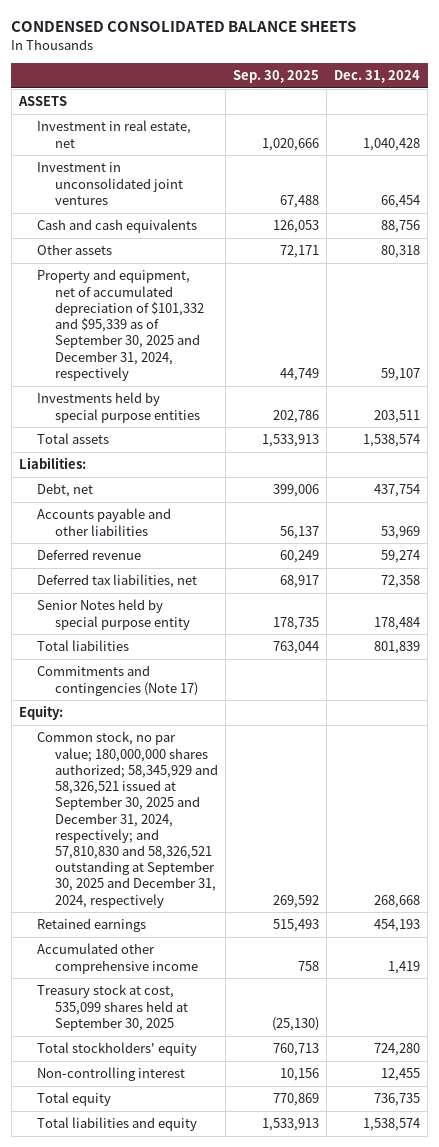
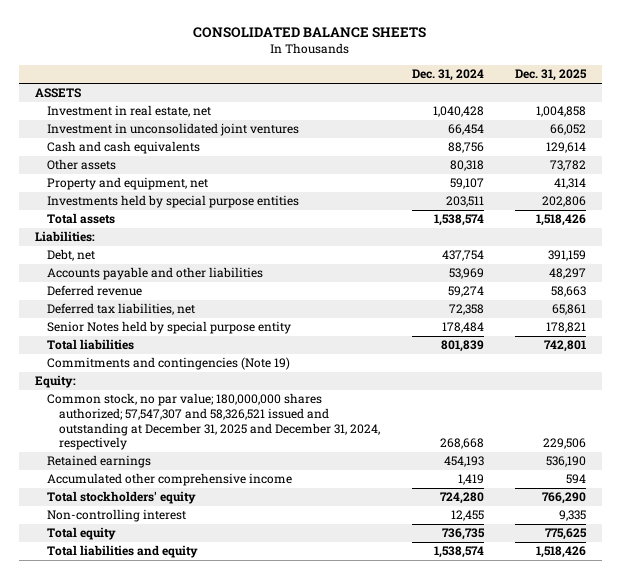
[11,20,357,32] CONDENSED CONSOLIDATED BALANCE SHEETS -> [193,27,427,39] CONSOLIDATED BALANCE SHEETS
[233,70,320,84] Sep. 30, 2025 -> none
none -> [515,69,588,82] Dec. 31, 2025
[36,269,205,381] Property and equipment, net of accumulated depreciation of $101,332 and $95,339 as of September 30, 2025 and December 31, 2024, respectively -> [46,177,208,191] Property and equipment, net
[36,665,199,696] Commitments and contingencies (Note 17) -> [46,357,290,371] Commitments and contingencies (Note 19)
[36,731,219,908] Common stock, no par value; 180,000,000 shares authorized; 58,345,929 and 58,326,521 issued at September 30, 2025 and December 31, 2024, respectively; and 57,810,830 and 58,326,521 outstanding at September 30, 2025 and December 31, 2024, respectively -> [46,393,381,451] Common stock, no par value; 180,000,000 shares authorized; 57,547,307 and 58,326,521 issued and outstanding at December 31, 2025 and December 31, 2024, respectively
[36,984,189,1031] Treasury stock at cost, 535,099 shares held at September 30, 2025 -> none

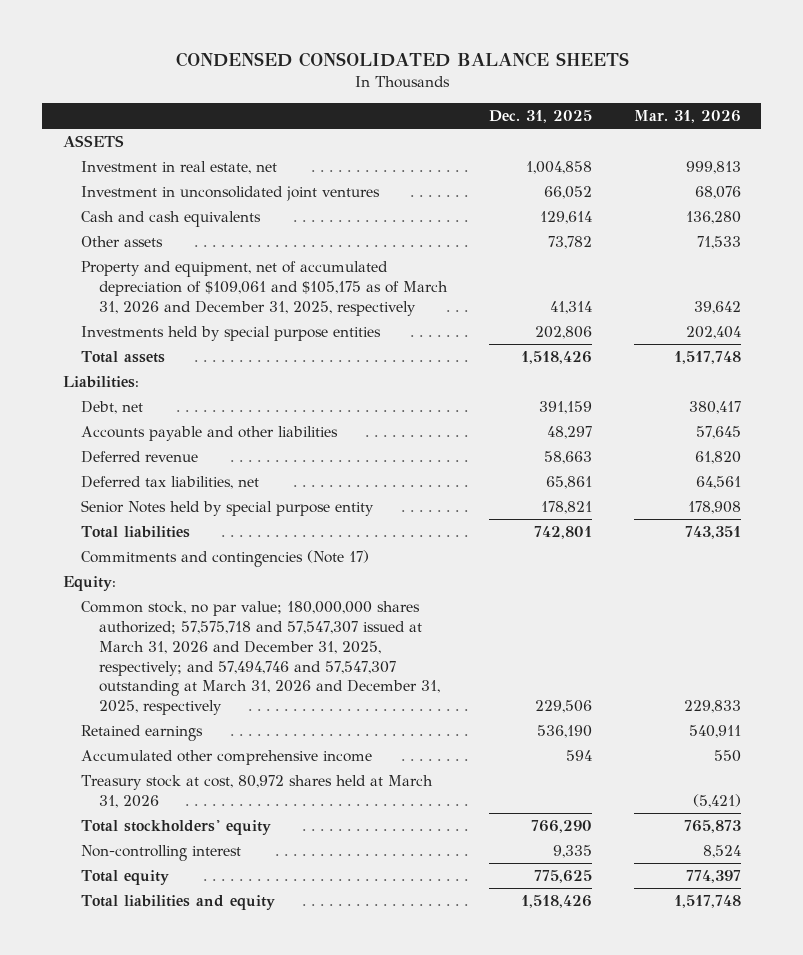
[193,27,427,39] CONSOLIDATED BALANCE SHEETS -> [175,52,629,68] CONDENSED CONSOLIDATED BALANCE SHEETS
[411,69,484,82] Dec. 31, 2024 -> none
none -> [633,109,741,123] Mar. 31, 2026
[46,177,208,191] Property and equipment, net -> [81,261,449,316] Property and equipment, net of accumulated depreciation of $109,061 and $105,175 as of March 31, 2026 and December 31, 2025, respectively
[46,357,290,371] Commitments and contingencies (Note 19) -> [81,550,370,568] Commitments and contingencies (Note 17)
[46,393,381,451] Common stock, no par value; 180,000,000 shares authorized; 57,547,307 and 58,326,521 issued and outstanding at December 31, 2025 and December 31, 2024, respectively -> [81,601,441,716] Common stock, no par value; 180,000,000 shares authorized; 57,575,718 and 57,547,307 issued at March 31, 2026 and December 31, 2025, respectively; and 57,494,746 and 57,547,307 outstanding at March 31, 2026 and December 31, 2025, respectively
none -> [81,775,434,808] Treasury stock at cost, 80,972 shares held at March 31, 2026

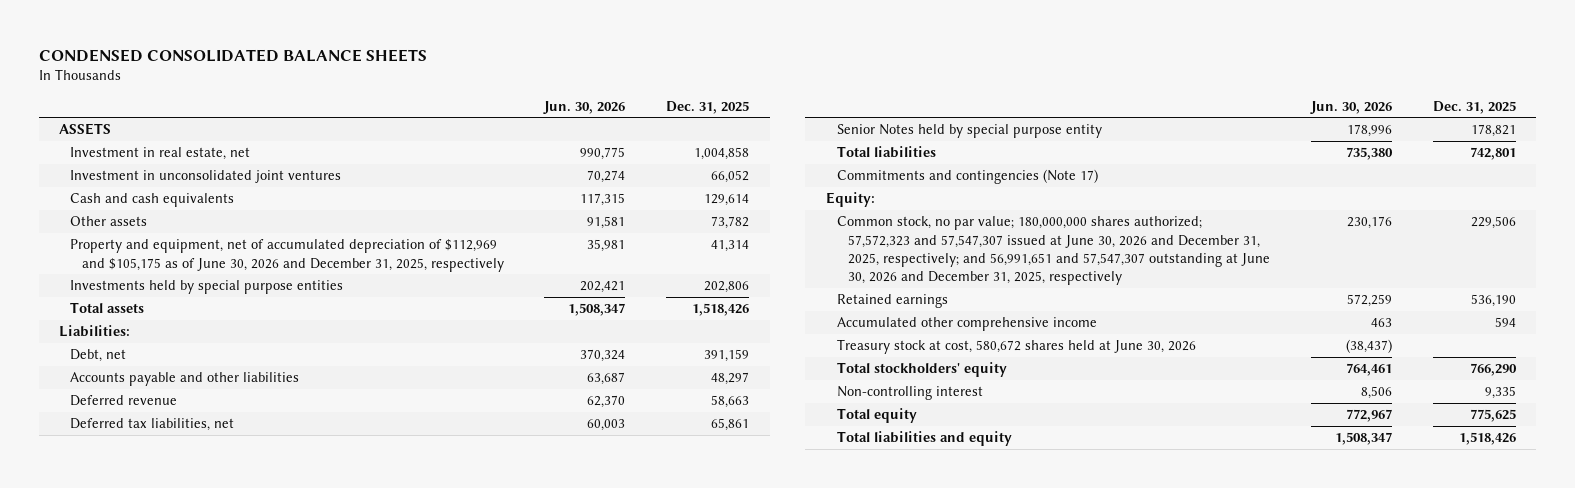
[633,109,741,123] Mar. 31, 2026 -> none
none -> [543,100,626,114] Jun. 30, 2026
[81,261,449,316] Property and equipment, net of accumulated depreciation of $109,061 and $105,175 as of March 31, 2026 and December 31, 2025, respectively -> [70,239,504,272] Property and equipment, net of accumulated depreciation of $112,969 and $105,175 as of June 30, 2026 and December 31, 2025, respectively
[81,601,441,716] Common stock, no par value; 180,000,000 shares authorized; 57,575,718 and 57,547,307 issued at March 31, 2026 and December 31, 2025, respectively; and 57,494,746 and 57,547,307 outstanding at March 31, 2026 and December 31, 2025, respectively -> [837,216,1271,286] Common stock, no par value; 180,000,000 shares authorized; 57,572,323 and 57,547,307 issued at June 30, 2026 and December 31, 2025, respectively; and 56,991,651 and 57,547,307 outstanding at June 30, 2026 and December 31, 2025, respectively
[81,775,434,808] Treasury stock at cost, 80,972 shares held at March 31, 2026 -> [837,339,1197,355] Treasury stock at cost, 580,672 shares held at June 30, 2026

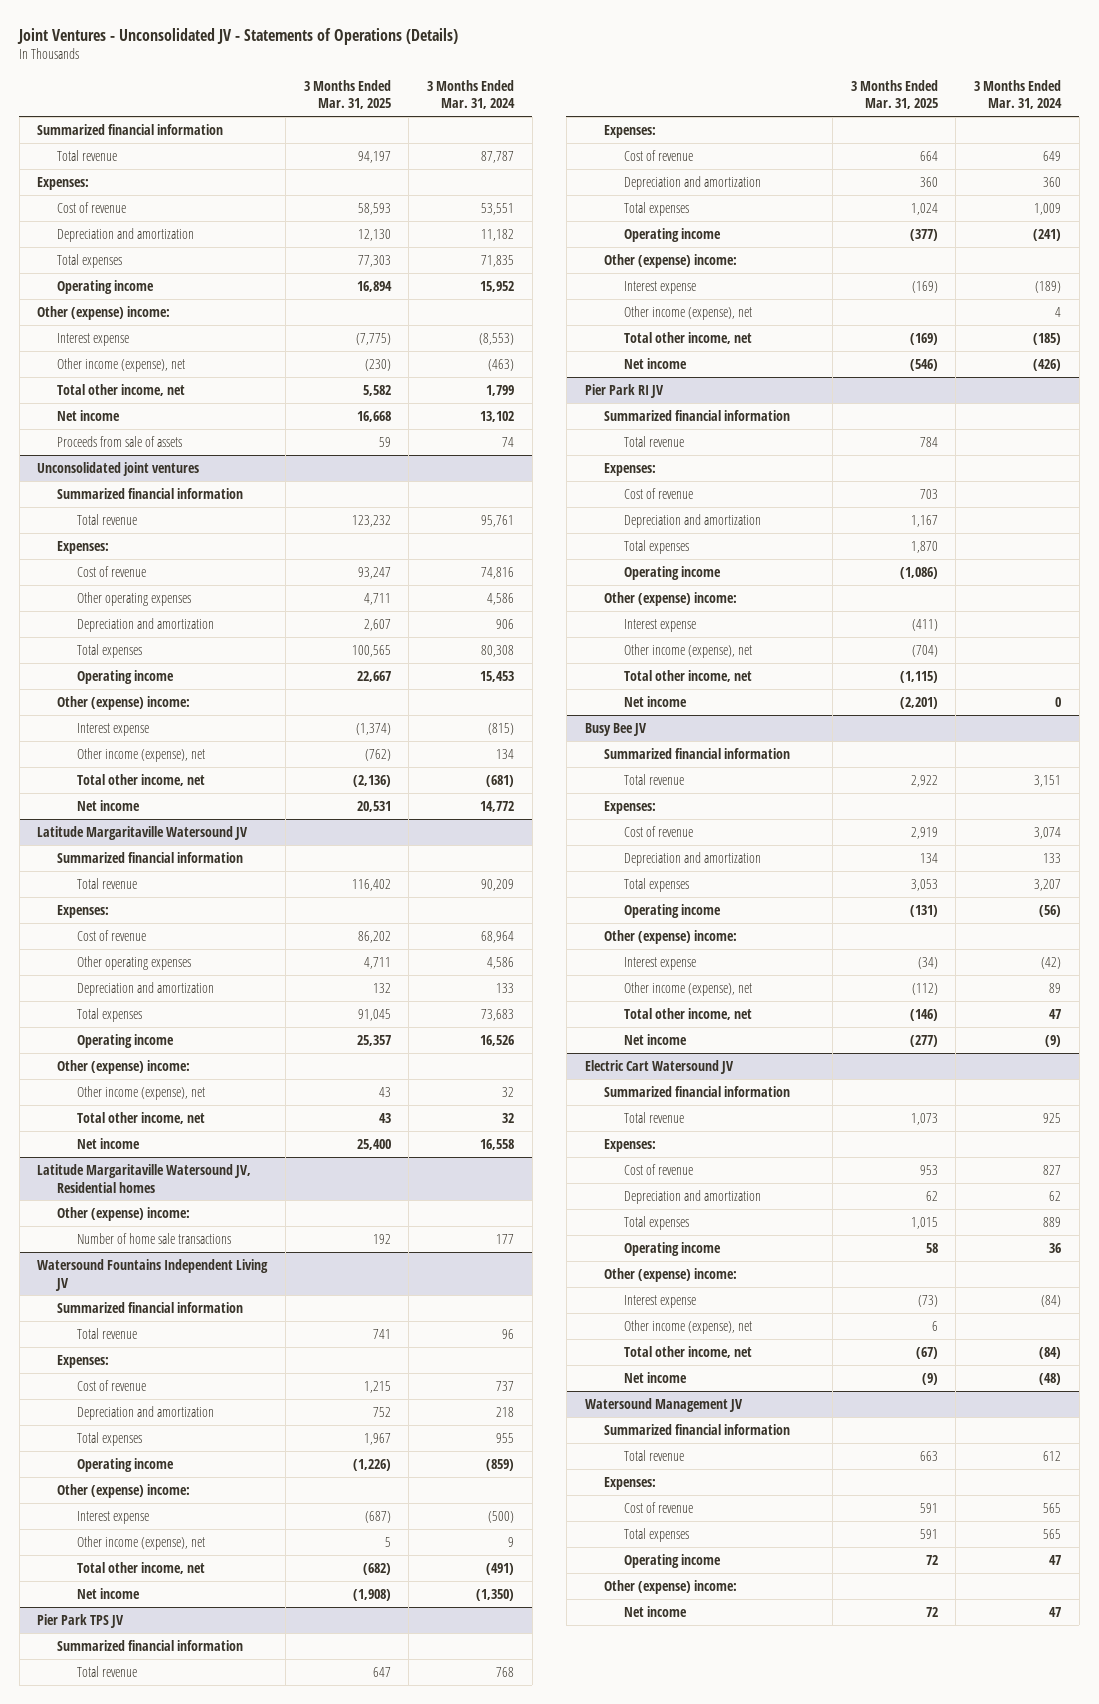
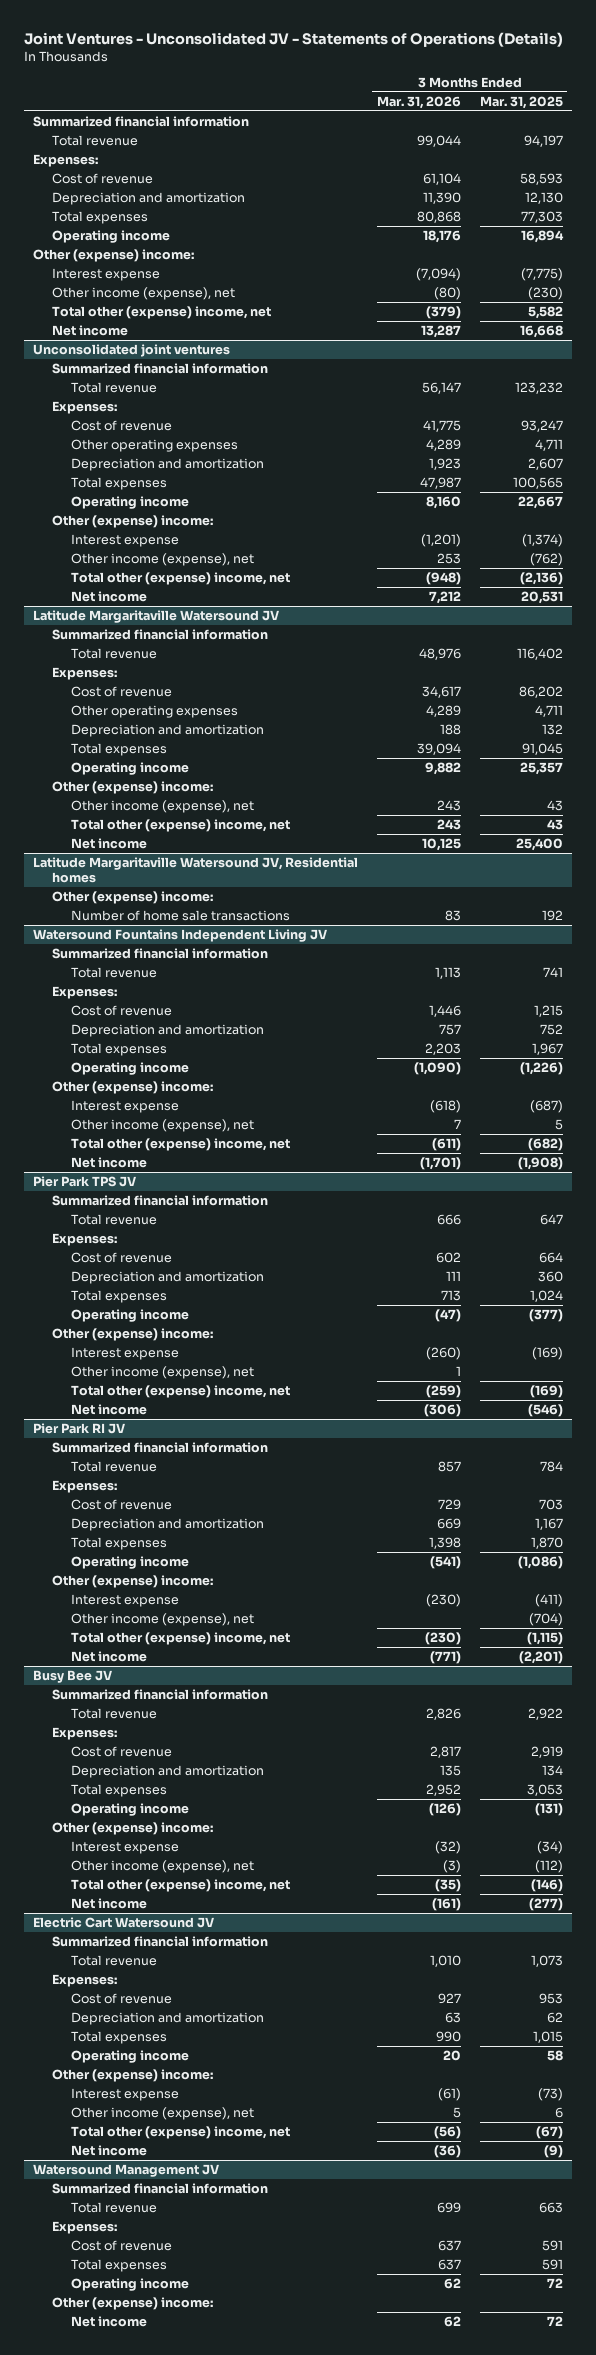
[426,79,515,110] 3 Months Ended Mar. 31, 2024 -> none
none -> [377,95,462,109] Mar. 31, 2026
[57,383,186,396] Total other income, net -> [52,305,272,319] Total other (expense) income, net
[57,435,183,447] Proceeds from sale of assets -> none
[77,773,206,786] Total other income, net -> [71,571,291,585] Total other (expense) income, net
[77,1111,206,1124] Total other income, net -> [71,818,291,832] Total other (expense) income, net
[77,1561,206,1574] Total other income, net -> [71,1137,291,1151] Total other (expense) income, net
[624,331,753,344] Total other income, net -> [71,1384,291,1398] Total other (expense) income, net
[624,669,753,682] Total other income, net -> [71,1631,291,1645] Total other (expense) income, net
[624,1007,753,1020] Total other income, net -> [71,1878,291,1892] Total other (expense) income, net
[624,1345,753,1358] Total other income, net -> [71,2125,291,2139] Total other (expense) income, net

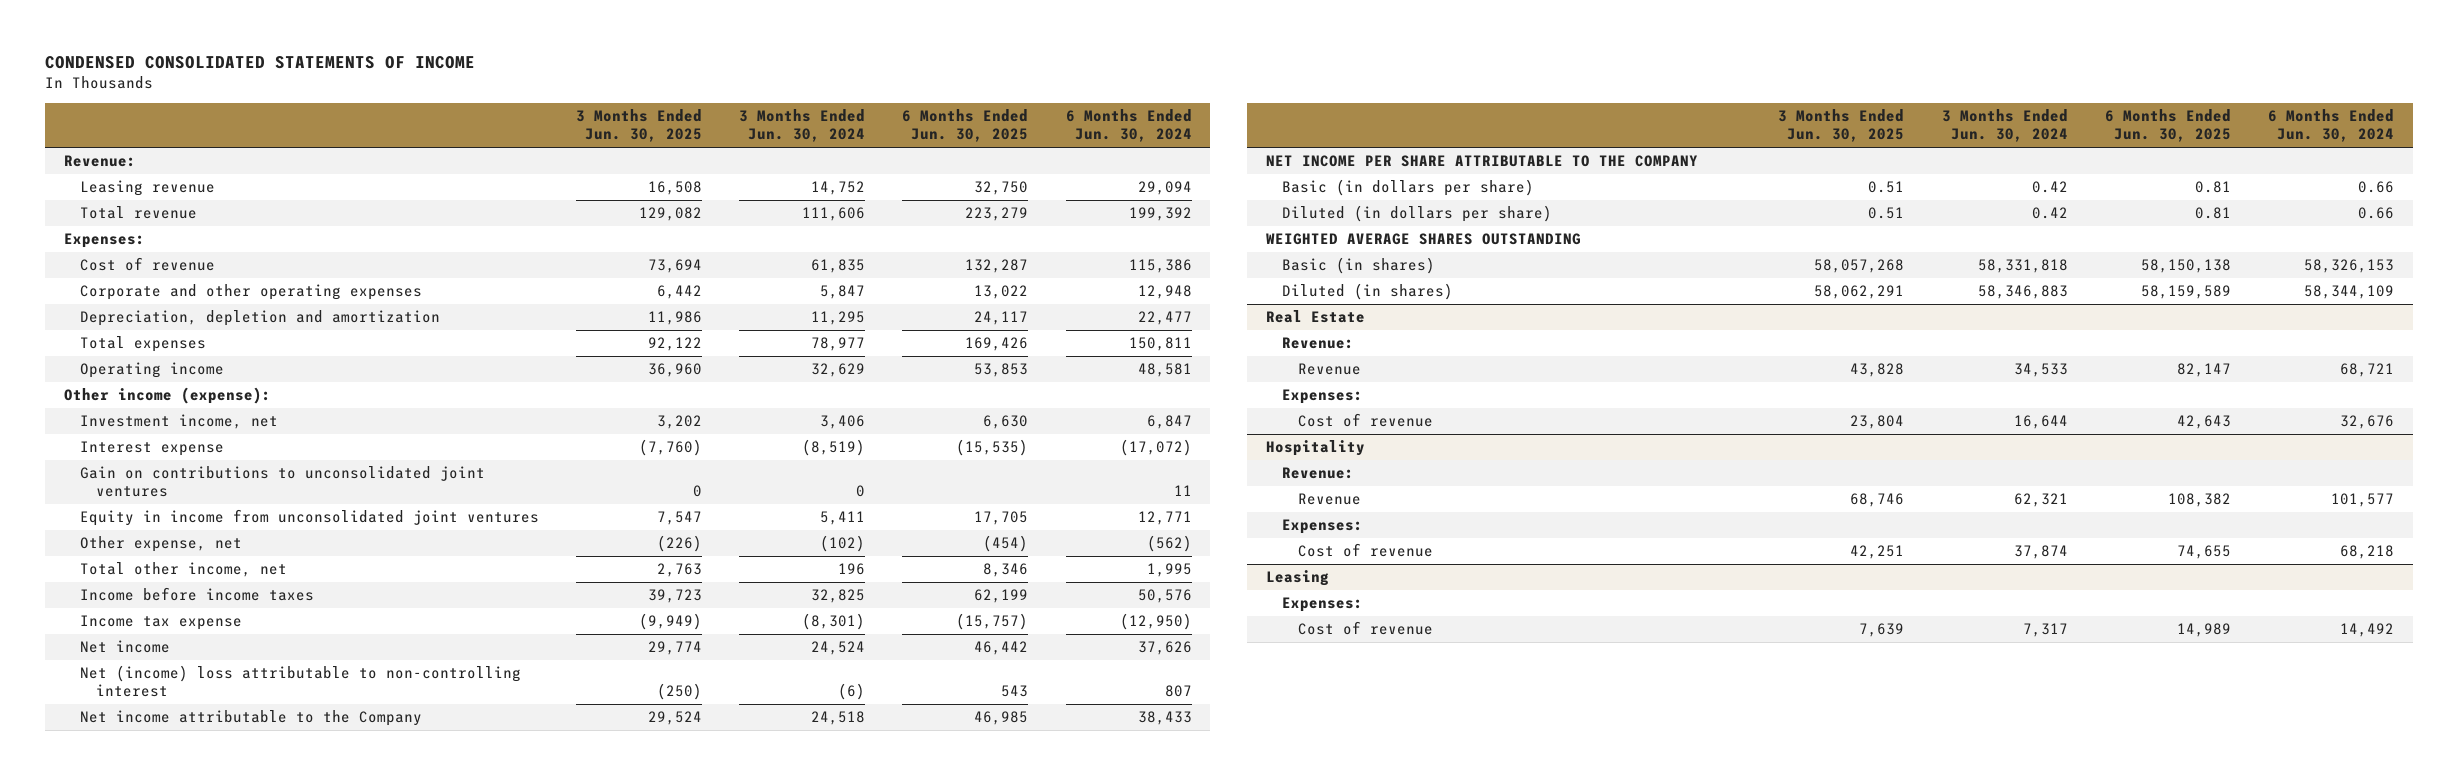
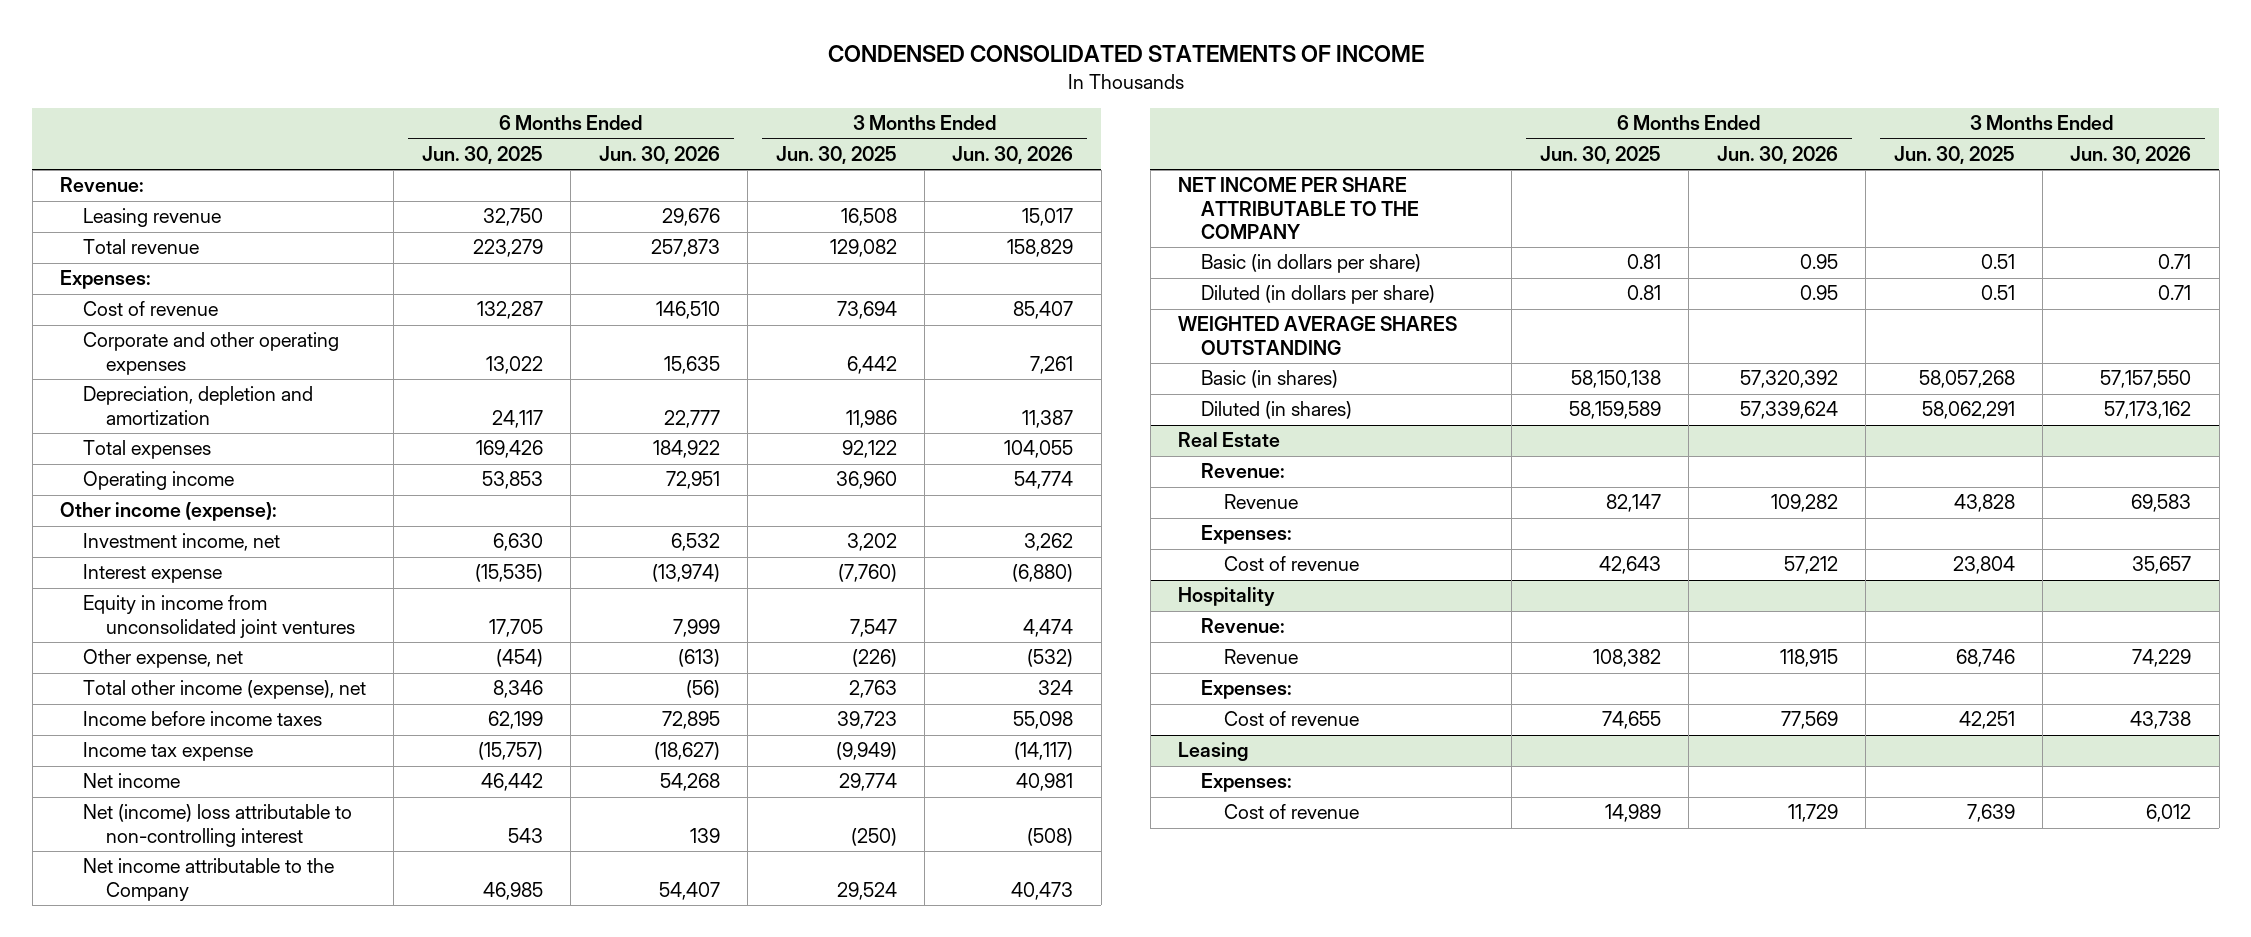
[739,109,866,143] 3 Months Ended Jun. 30, 2024 -> none
[1065,109,1192,143] 6 Months Ended Jun. 30, 2024 -> none
none -> [598,146,720,165] Jun. 30, 2026
none -> [952,146,1074,165] Jun. 30, 2026
[79,466,485,498] Gain on contributions to unconsolidated joint ventures -> none
[79,562,287,578] Total other income, net -> [82,680,366,700] Total other income (expense), net

